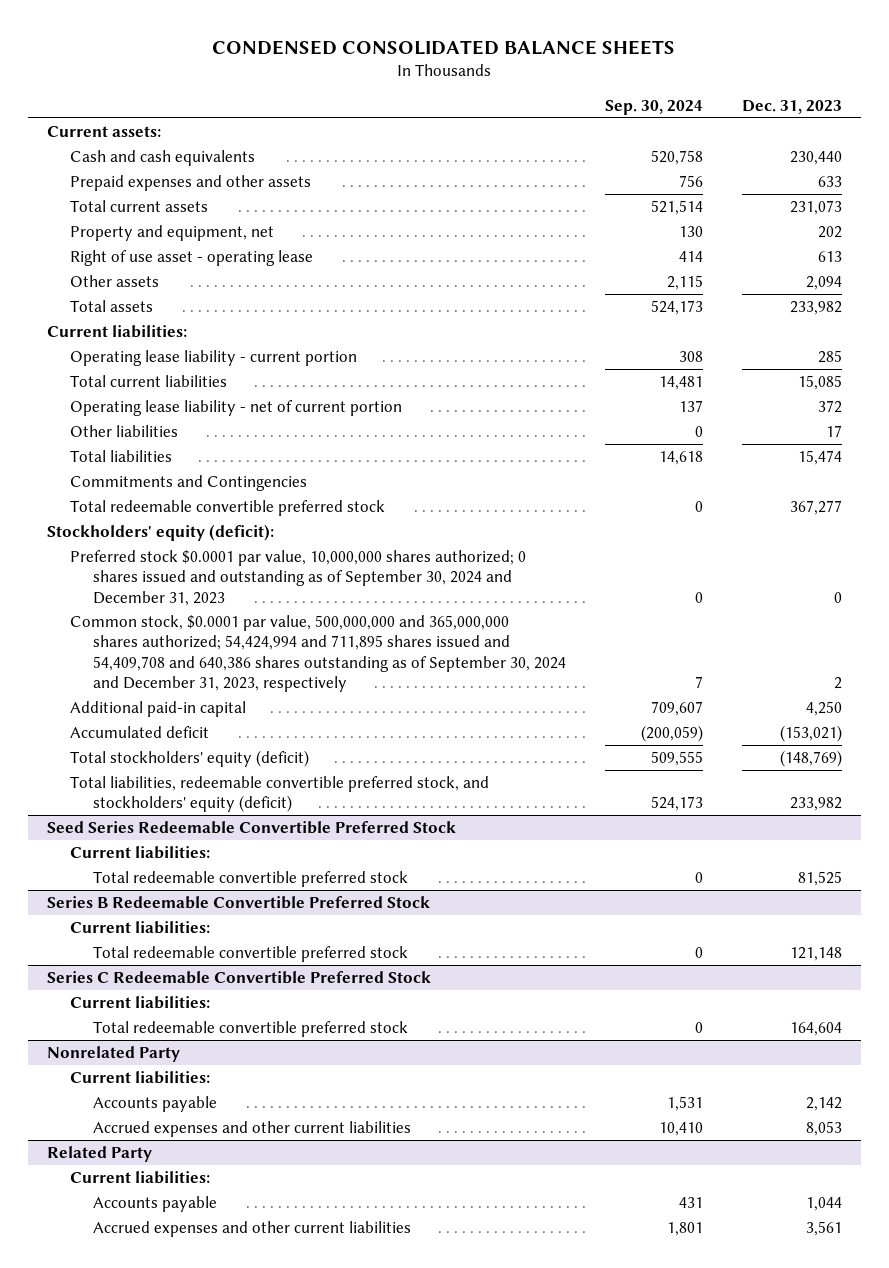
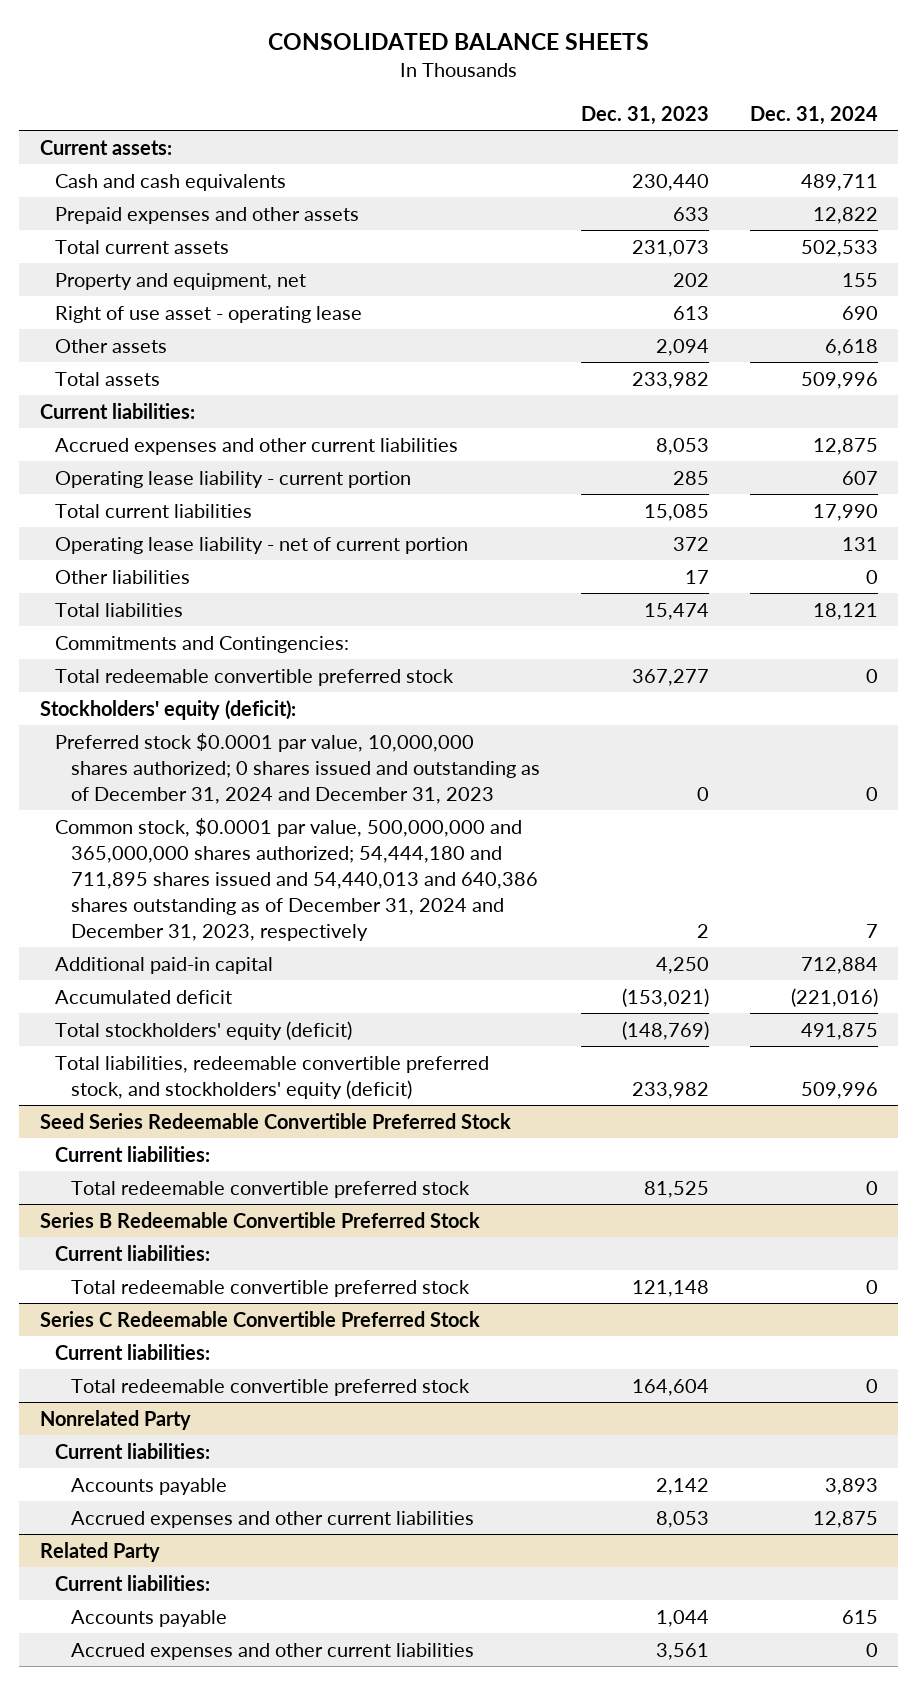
[212,39,676,55] CONDENSED CONSOLIDATED BALANCE SHEETS -> [267,33,649,51] CONSOLIDATED BALANCE SHEETS
[605,100,704,116] Sep. 30, 2024 -> none
none -> [749,105,878,125] Dec. 31, 2024
none -> [55,437,459,455] Accrued expenses and other current liabilities
[70,474,308,491] Commitments and Contingencies -> [55,635,350,653] Commitments and Contingencies:
[70,549,527,606] Preferred stock $0.0001 par value, 10,000,000 shares authorized; 0 shares issued and outstanding as of September 30, 2024 and December 31, 2023 -> [55,732,540,804] Preferred stock $0.0001 par value, 10,000,000 shares authorized; 0 shares issued and outstanding as of December 31, 2024 and December 31, 2023
[70,614,567,693] Common stock, $0.0001 par value, 500,000,000 and 365,000,000 shares authorized; 54,424,994 and 711,895 shares issued and 54,409,708 and 640,386 shares outstanding as of September 30, 2024 and December 31, 2023, respectively -> [55,817,538,941] Common stock, $0.0001 par value, 500,000,000 and 365,000,000 shares authorized; 54,444,180 and 711,895 shares issued and 54,440,013 and 640,386 shares outstanding as of December 31, 2024 and December 31, 2023, respectively

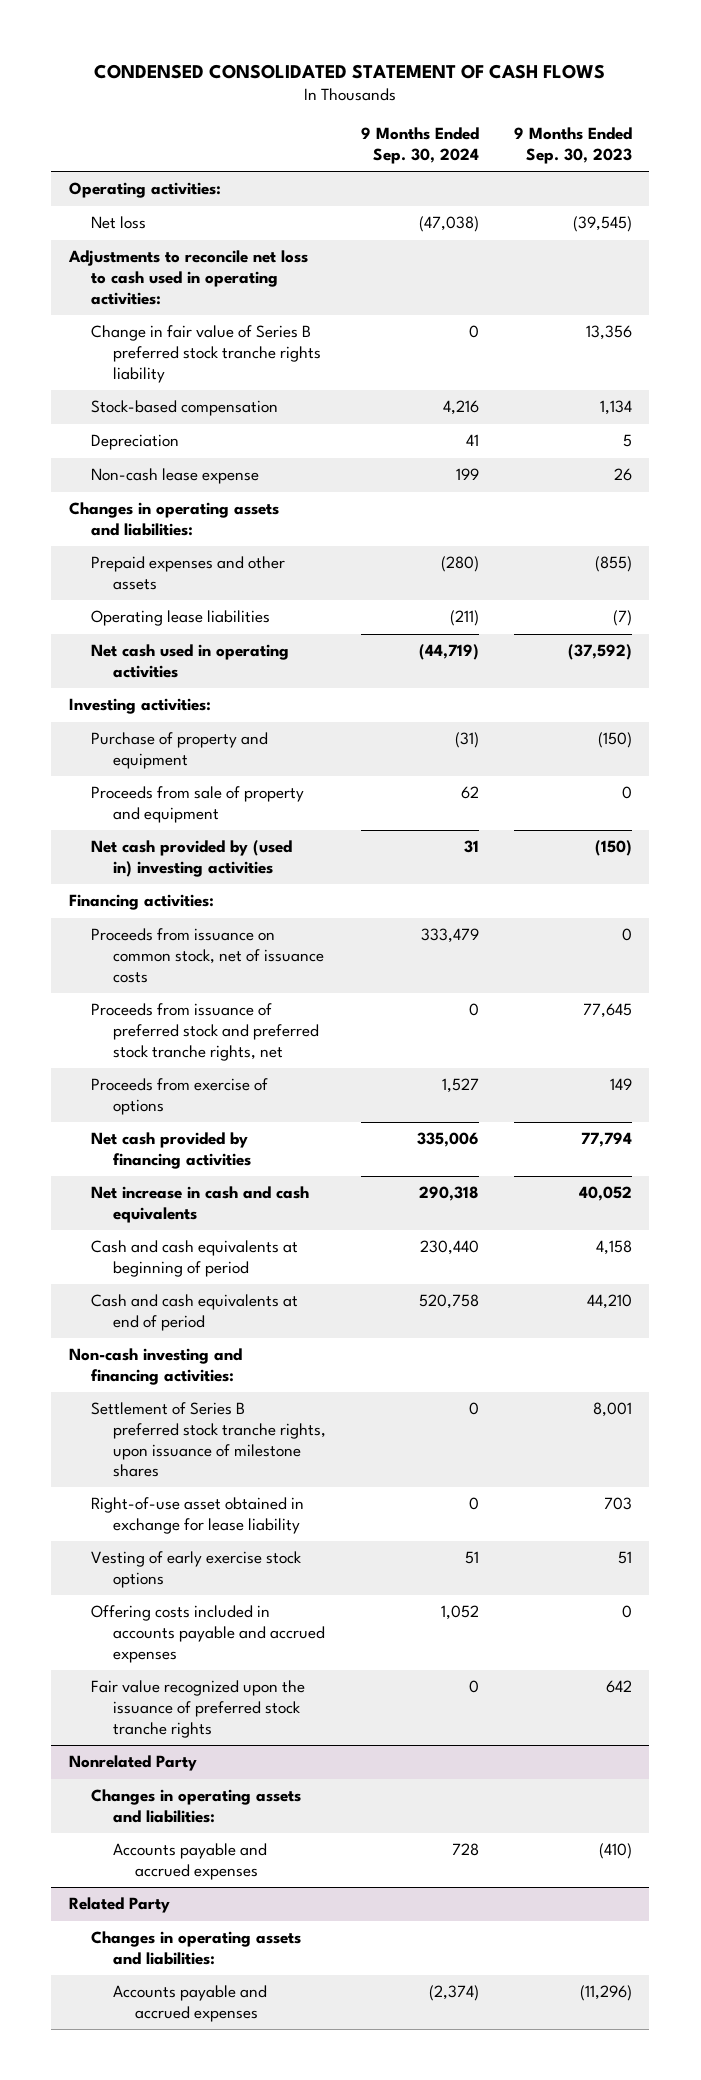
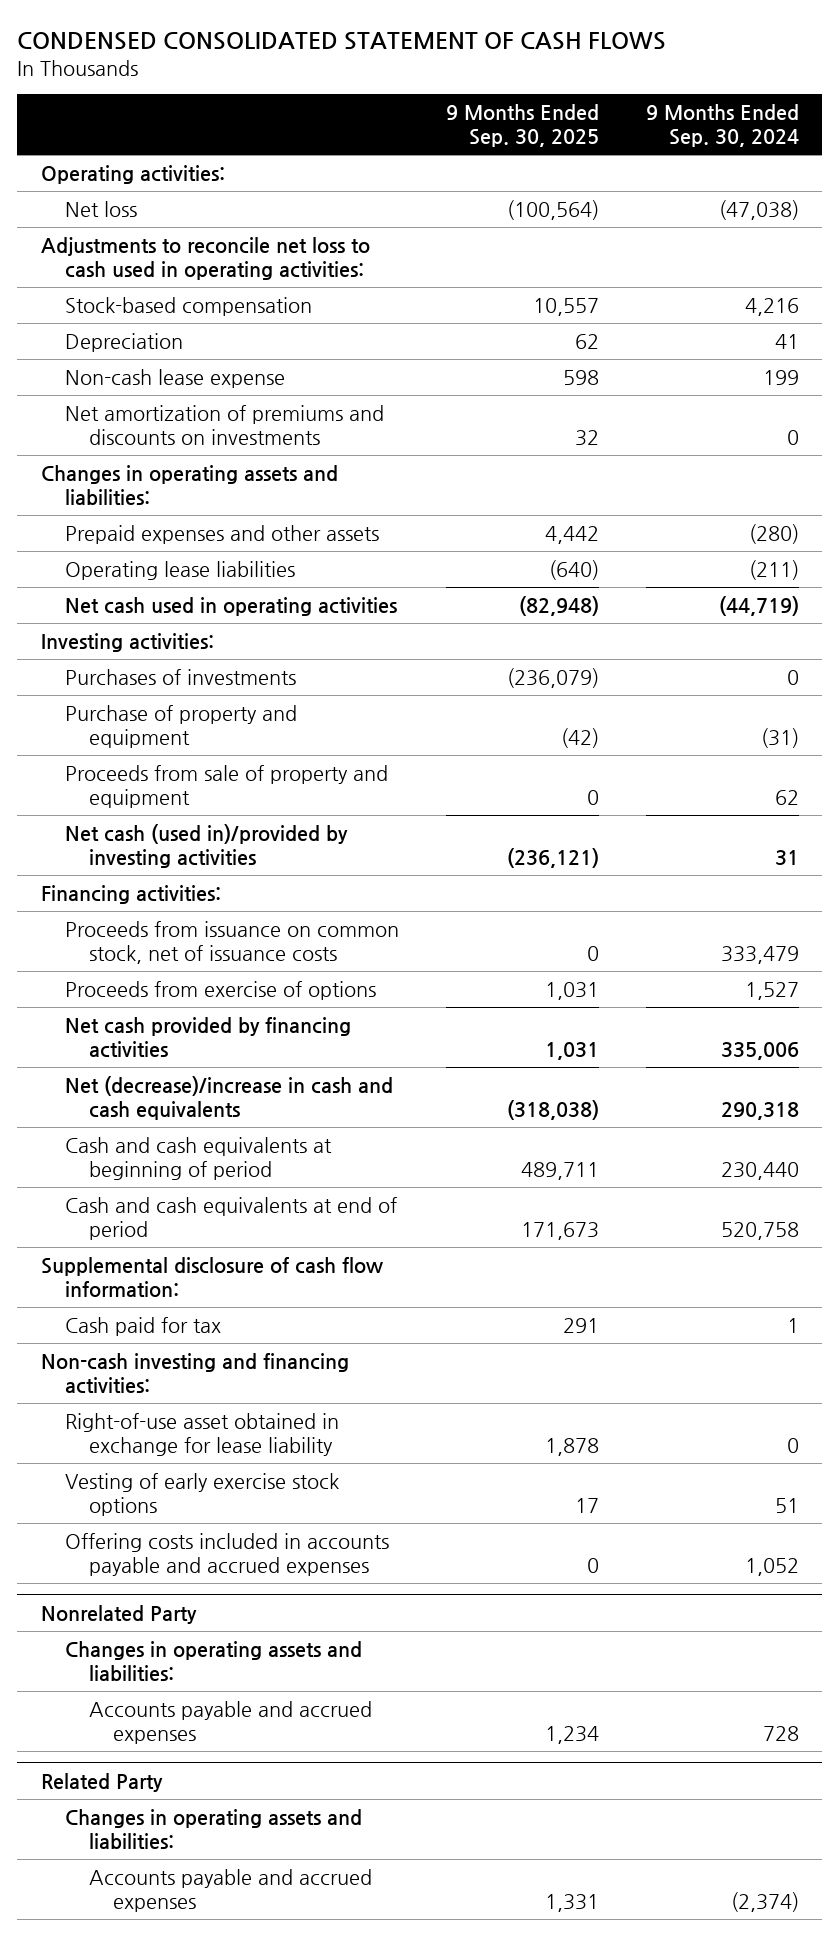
[513,127,632,165] 9 Months Ended Sep. 30, 2023 -> none
none -> [445,104,599,148] 9 Months Ended Sep. 30, 2025
[90,325,321,383] Change in fair value of Series B preferred stock tranche rights liability -> none
none -> [64,404,384,445] Net amortization of premiums and discounts on investments
none -> [64,668,296,685] Purchases of investments
[90,840,292,877] Net cash provided by (used in) investing activities -> [64,823,348,868] Net cash (used in)/provided by investing activities
[90,1003,319,1061] Proceeds from issuance of preferred stock and preferred stock tranche rights, net -> none
[90,1186,309,1223] Net increase in cash and cash equivalents -> [64,1075,393,1120] Net (decrease)/increase in cash and cash equivalents
none -> [40,1256,383,1297] Supplemental disclosure of cash flow information:
none -> [64,1316,221,1336] Cash paid for tax
[90,1402,326,1478] Settlement of Series B preferred stock tranche rights, upon issuance of milestone shares -> none
[90,1680,305,1738] Fair value recognized upon the issuance of preferred stock tranche rights -> none

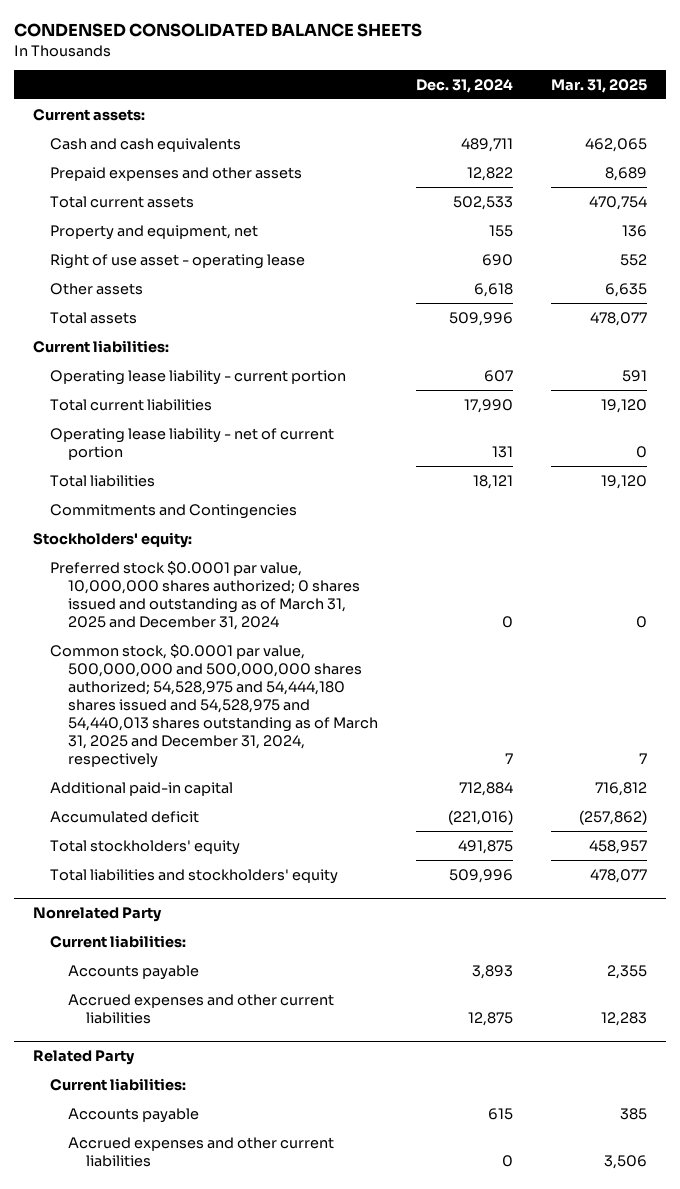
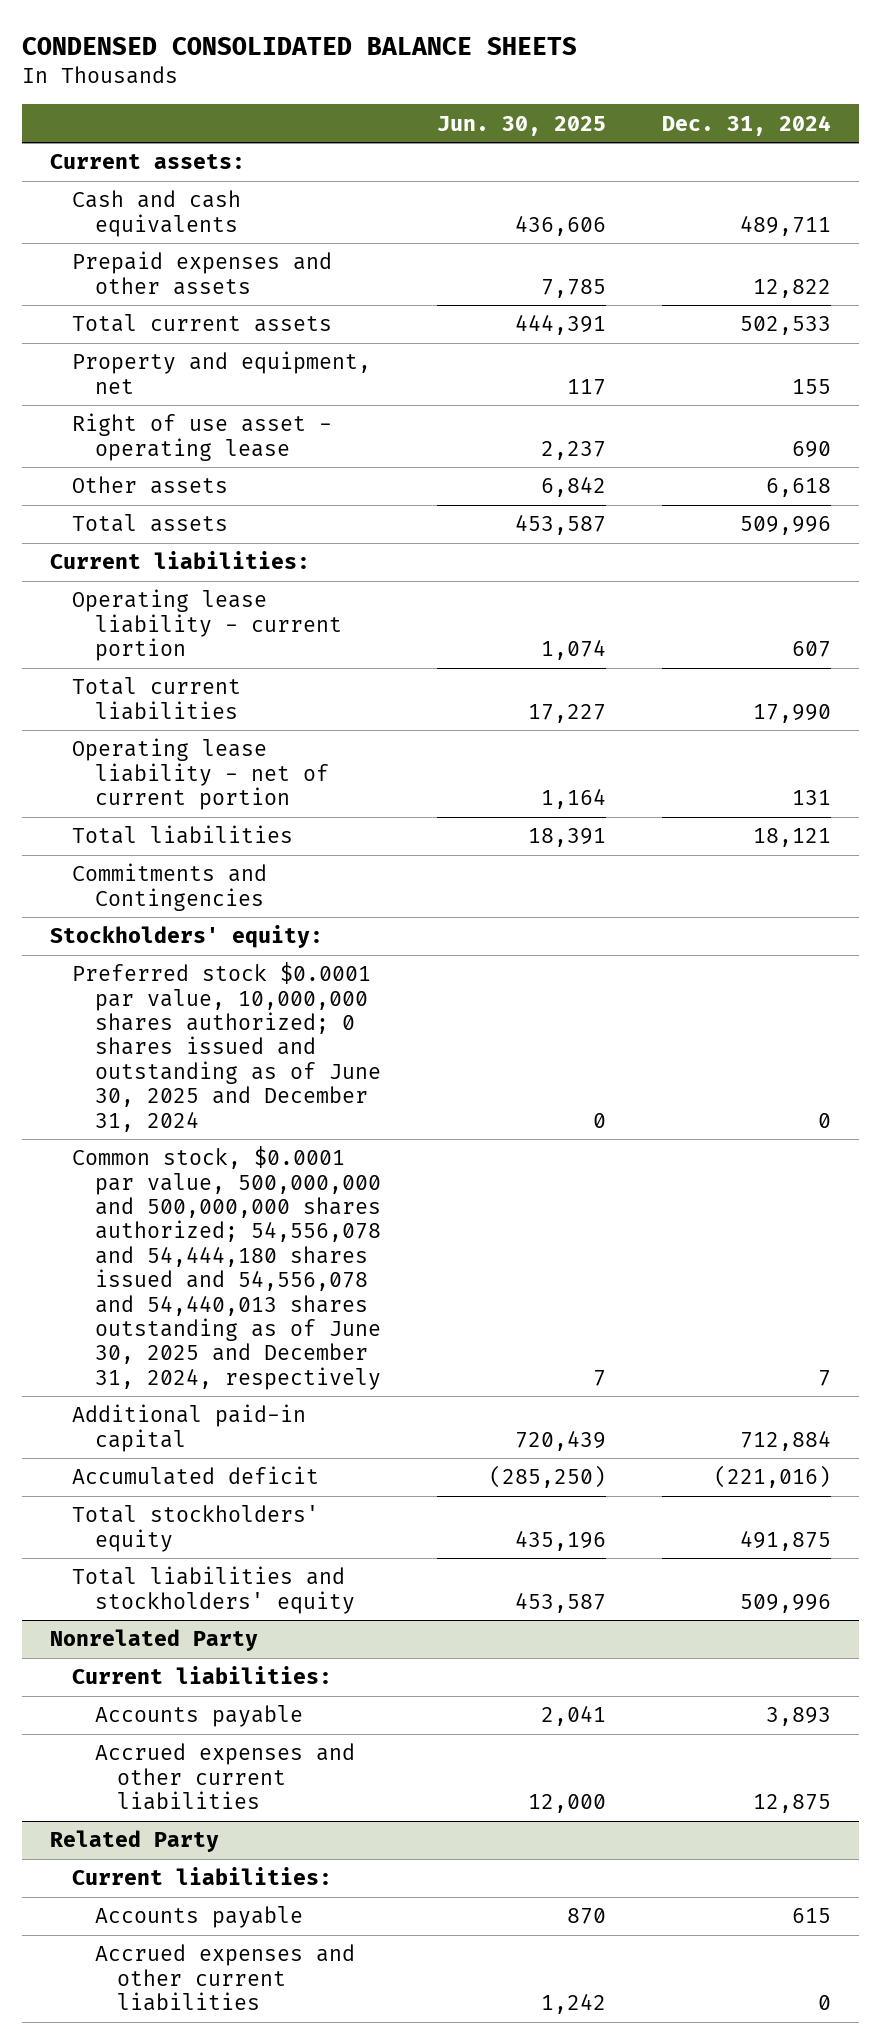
[551,78,648,93] Mar. 31, 2025 -> none
none -> [436,115,606,136] Jun. 30, 2025
[50,560,360,630] Preferred stock $0.0001 par value, 10,000,000 shares authorized; 0 shares issued and outstanding as of March 31, 2025 and December 31, 2024 -> [72,962,381,1132] Preferred stock $0.0001 par value, 10,000,000 shares authorized; 0 shares issued and outstanding as of June 30, 2025 and December 31, 2024
[50,643,378,769] Common stock, $0.0001 par value, 500,000,000 and 500,000,000 shares authorized; 54,528,975 and 54,444,180 shares issued and 54,528,975 and 54,440,013 shares outstanding as of March 31, 2025 and December 31, 2024, respectively -> [72,1146,381,1390] Common stock, $0.0001 par value, 500,000,000 and 500,000,000 shares authorized; 54,556,078 and 54,444,180 shares issued and 54,556,078 and 54,440,013 shares outstanding as of June 30, 2025 and December 31, 2024, respectively

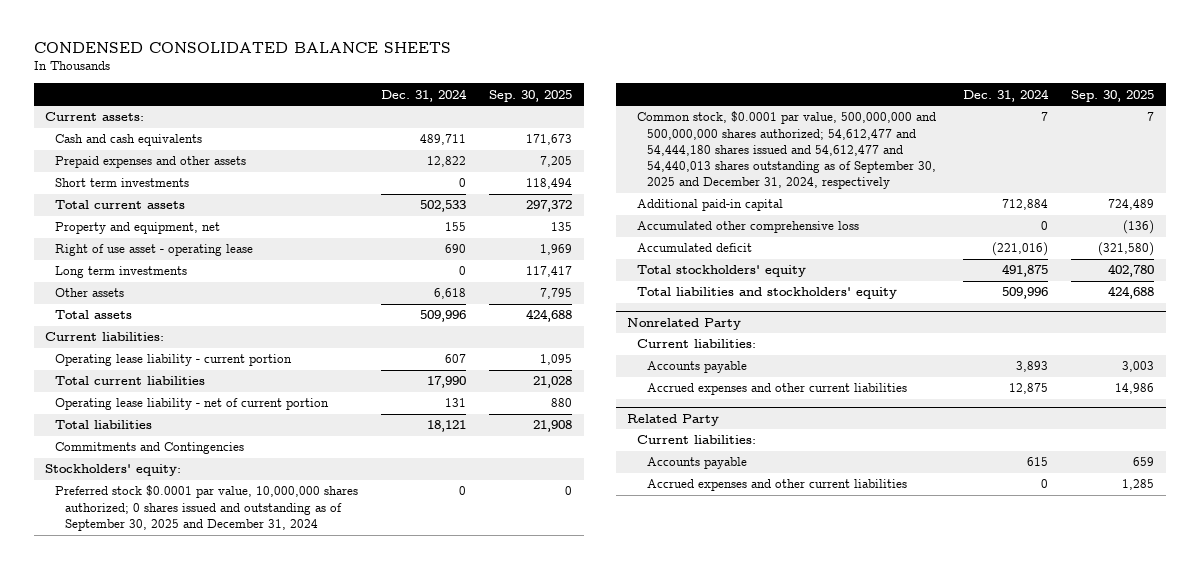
[436,115,606,136] Jun. 30, 2025 -> none
none -> [489,89,573,102] Sep. 30, 2025
none -> [55,178,190,188] Short term investments
none -> [55,266,188,279] Long term investments
[72,962,381,1132] Preferred stock $0.0001 par value, 10,000,000 shares authorized; 0 shares issued and outstanding as of June 30, 2025 and December 31, 2024 -> [55,485,359,531] Preferred stock $0.0001 par value, 10,000,000 shares authorized; 0 shares issued and outstanding as of September 30, 2025 and December 31, 2024
[72,1146,381,1390] Common stock, $0.0001 par value, 500,000,000 and 500,000,000 shares authorized; 54,556,078 and 54,444,180 shares issued and 54,556,078 and 54,440,013 shares outstanding as of June 30, 2025 and December 31, 2024, respectively -> [636,111,936,190] Common stock, $0.0001 par value, 500,000,000 and 500,000,000 shares authorized; 54,612,477 and 54,444,180 shares issued and 54,612,477 and 54,440,013 shares outstanding as of September 30, 2025 and December 31, 2024, respectively
none -> [636,221,859,234] Accumulated other comprehensive loss

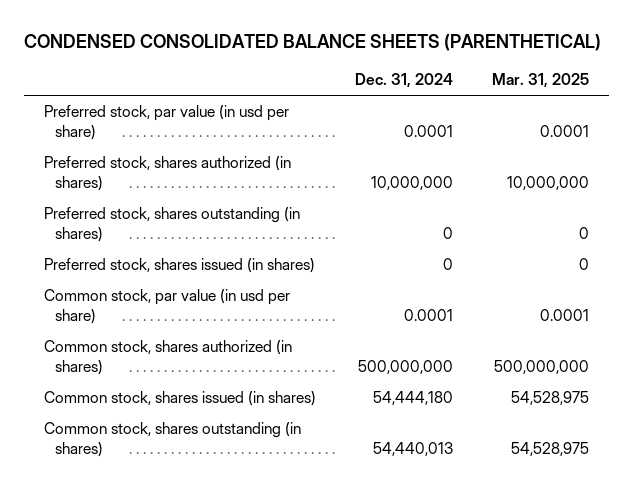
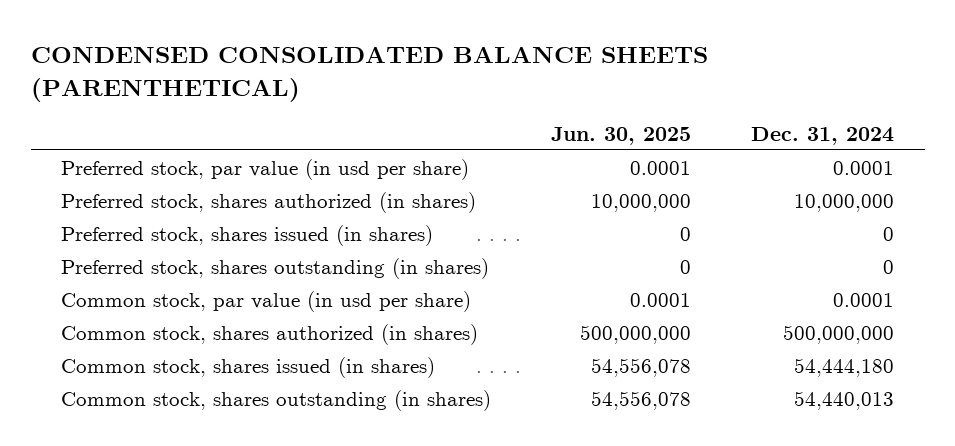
[492,73,590,89] Mar. 31, 2025 -> none
none -> [551,126,692,145] Jun. 30, 2025
[43,207,300,242] Preferred stock, shares outstanding (in shares) -> [60,257,489,279] Preferred stock, shares outstanding (in shares)

